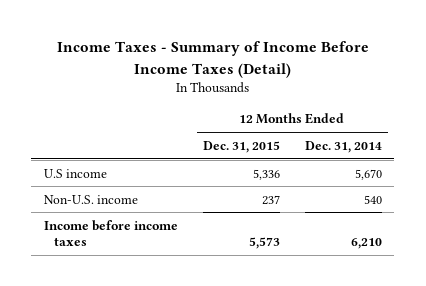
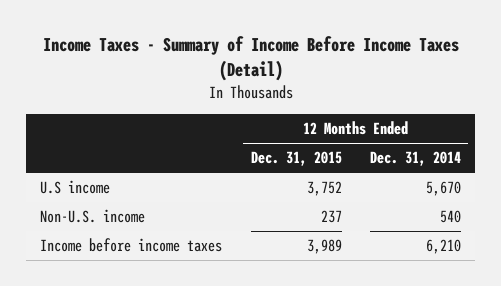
[252,168,280,180] 5,336 -> [306,181,342,197] 3,752
[248,237,280,250] 5,573 -> [306,239,342,255] 3,989

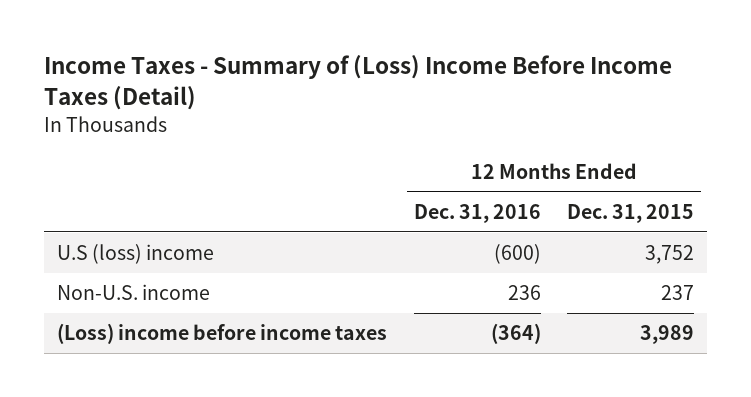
[42,35,459,82] Income Taxes - Summary of Income Before Income Taxes (Detail) -> [43,55,672,110] Income Taxes - Summary of (Loss) Income Before Income Taxes (Detail)
[370,151,462,167] Dec. 31, 2014 -> none
none -> [413,203,541,223] Dec. 31, 2016
[40,180,111,195] U.S income -> [57,244,215,265] U.S (loss) income
[40,238,223,253] Income before income taxes -> [57,323,388,345] (Loss) income before income taxes

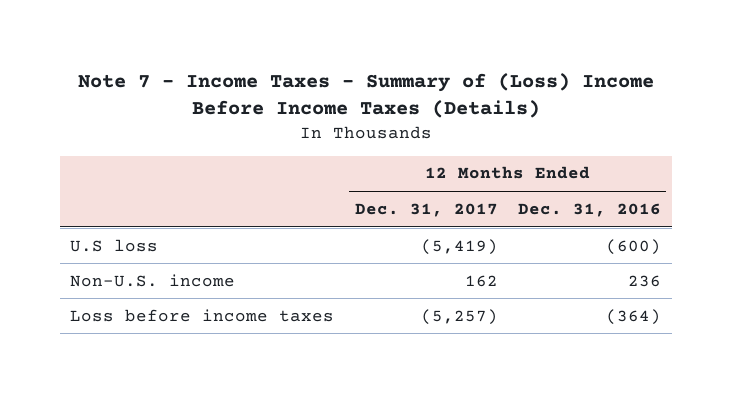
[43,55,672,110] Income Taxes - Summary of (Loss) Income Before Income Taxes (Detail) -> [77,72,654,119] Note 7 - Income Taxes - Summary of (Loss) Income Before Income Taxes (Details)
[567,203,695,223] Dec. 31, 2015 -> none
none -> [354,202,498,217] Dec. 31, 2017
[57,244,215,265] U.S (loss) income -> [69,238,158,252] U.S loss
[57,323,388,345] (Loss) income before income taxes -> [69,308,334,322] Loss before income taxes

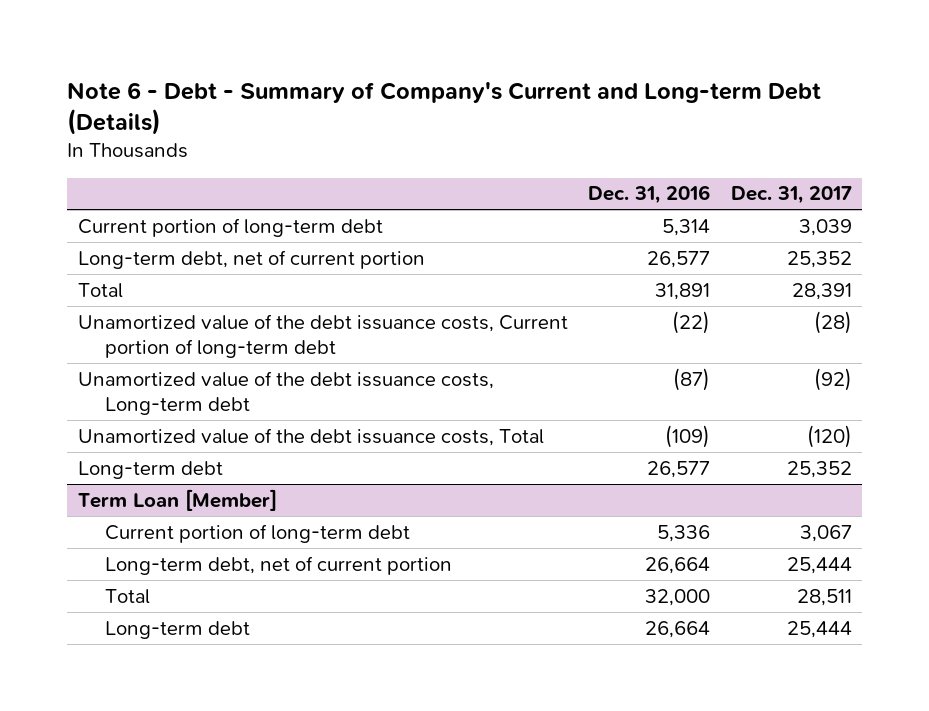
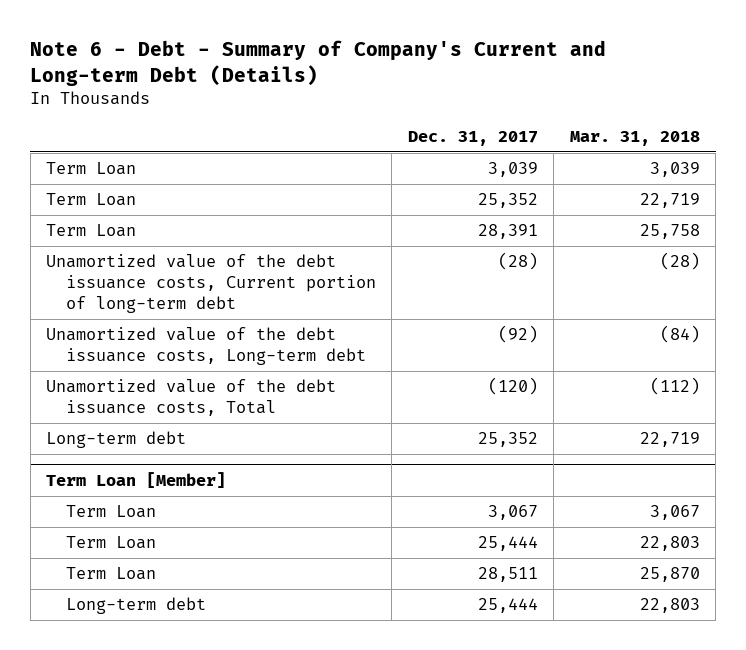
[588,185,711,205] Dec. 31, 2016 -> none
none -> [569,130,700,146] Mar. 31, 2018
[77,217,383,237] Current portion of long-term debt -> [46,162,137,176] Term Loan
[77,249,425,269] Long-term debt, net of current portion -> [46,193,137,207] Term Loan
[77,282,123,298] Total -> [46,224,137,238] Term Loan
[104,523,410,543] Current portion of long-term debt -> [65,505,156,519] Term Loan
[104,555,452,575] Long-term debt, net of current portion -> [65,536,156,550] Term Loan
[104,588,150,604] Total -> [65,567,156,581] Term Loan

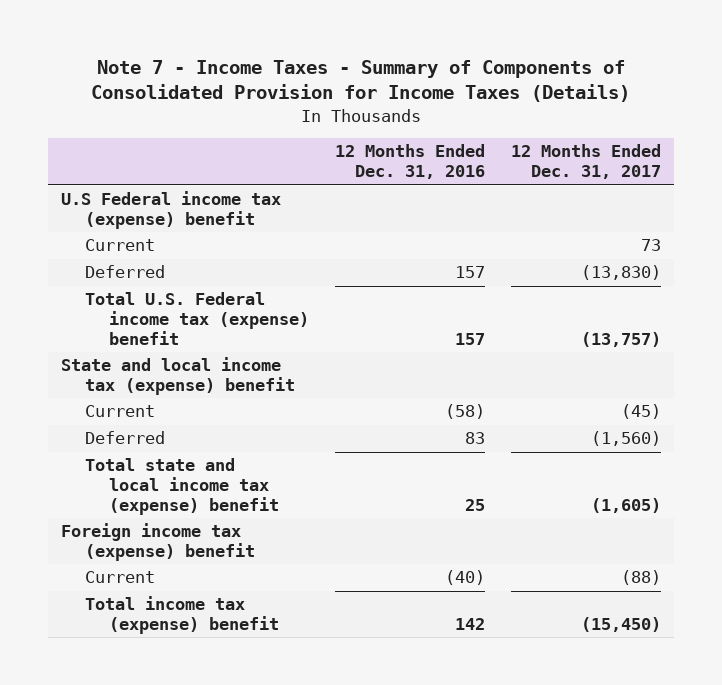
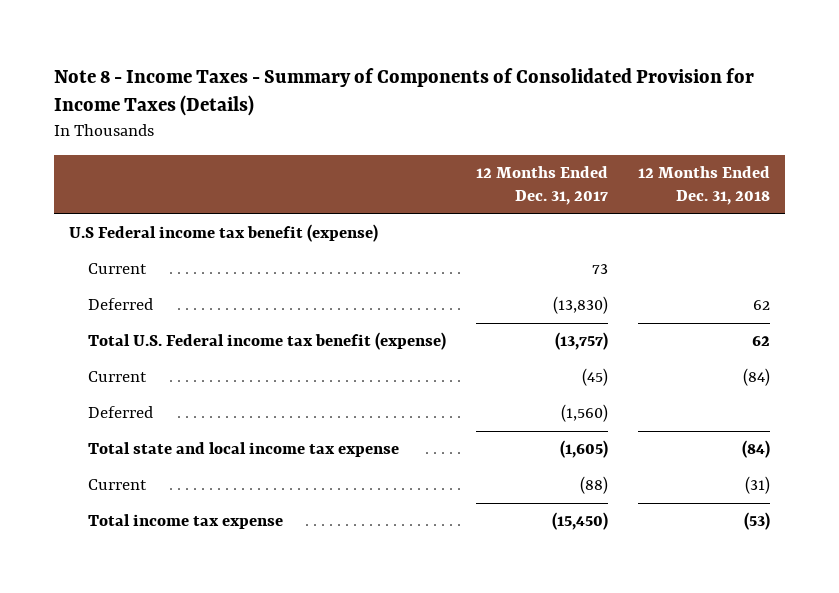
[91,59,631,103] Note 7 - Income Taxes - Summary of Components of Consolidated Provision for Income Taxes (Details) -> [53,67,754,117] Note 8 - Income Taxes - Summary of Components of Consolidated Provision for Income Taxes (Details)
[335,144,486,180] 12 Months Ended Dec. 31, 2016 -> none
none -> [637,165,770,206] 12 Months Ended Dec. 31, 2018
[61,191,282,230] U.S Federal income tax (expense) benefit -> [68,224,378,243] U.S Federal income tax benefit (expense)
[61,357,296,396] State and local income tax (expense) benefit -> none
[85,292,310,346] Total U.S. Federal income tax (expense) benefit -> [87,332,446,351] Total U.S. Federal income tax benefit (expense)
[61,523,256,562] Foreign income tax (expense) benefit -> none
[85,458,280,516] Total state and local income tax (expense) benefit -> [87,442,399,458] Total state and local income tax expense
[85,596,280,635] Total income tax (expense) benefit -> [87,514,283,530] Total income tax expense

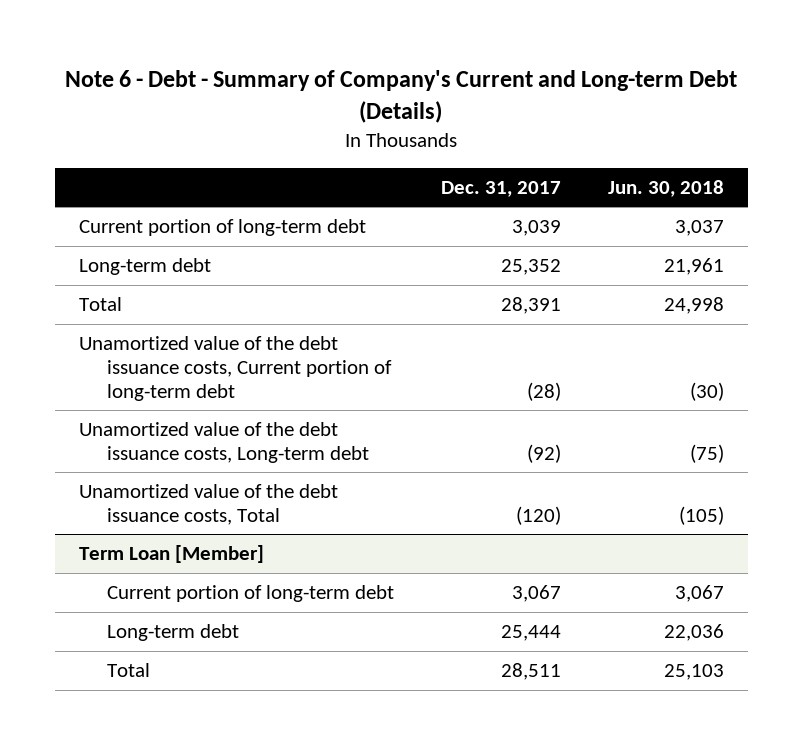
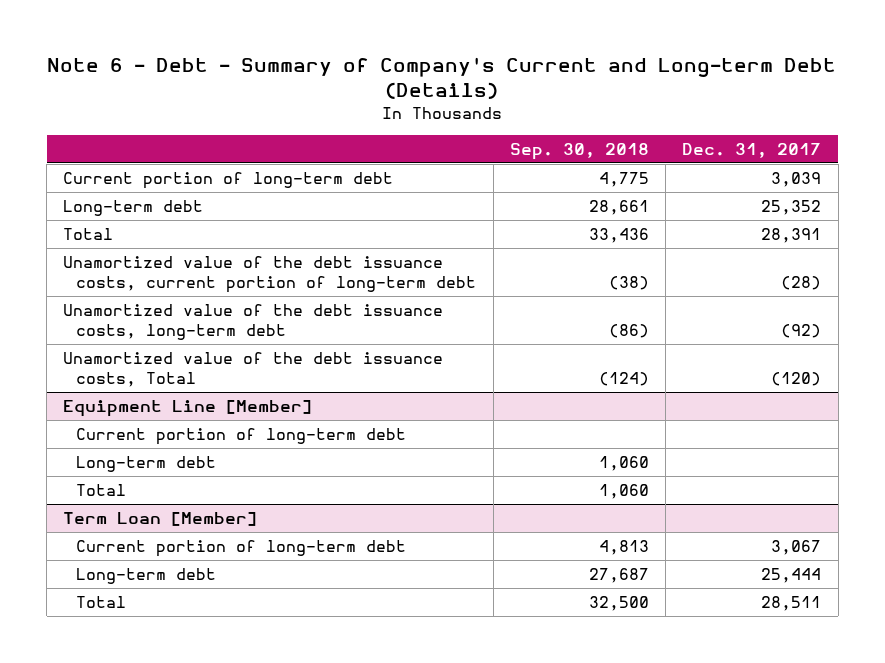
[608,179,725,197] Jun. 30, 2018 -> none
none -> [509,142,649,160] Sep. 30, 2018
[78,335,393,401] Unamortized value of the debt issuance costs, Current portion of long-term debt -> [63,256,477,293] Unamortized value of the debt issuance costs, current portion of long-term debt
[78,421,370,463] Unamortized value of the debt issuance costs, Long-term debt -> [63,304,444,340] Unamortized value of the debt issuance costs, long-term debt
none -> [63,400,313,418] Equipment Line [Member]
none -> [76,428,407,446] Current portion of long-term debt
none -> [76,456,217,473] Long-term debt
none -> [76,484,127,497] Total

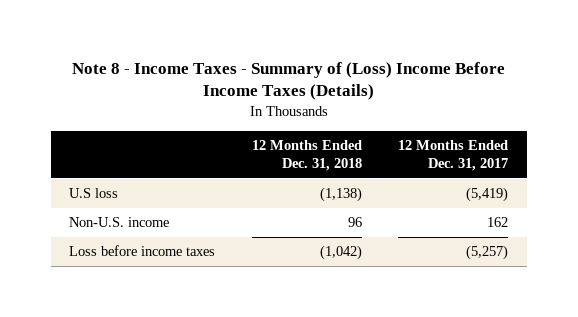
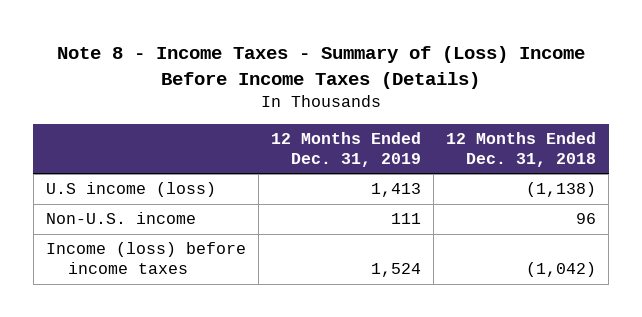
[398,140,509,171] 12 Months Ended Dec. 31, 2017 -> none
none -> [271,132,422,168] 12 Months Ended Dec. 31, 2019
[69,188,119,199] U.S loss -> [45,182,216,198] U.S income (loss)
[69,245,216,257] Loss before income taxes -> [45,242,246,275] Income (loss) before income taxes

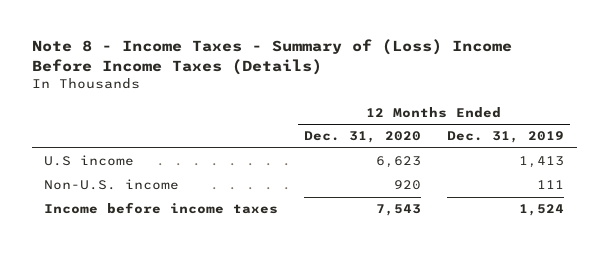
[446,132,597,168] 12 Months Ended Dec. 31, 2018 -> none
none -> [304,131,422,144] Dec. 31, 2020
[45,182,216,198] U.S income (loss) -> [44,155,135,167] U.S income
[45,242,246,275] Income (loss) before income taxes -> [44,202,279,215] Income before income taxes

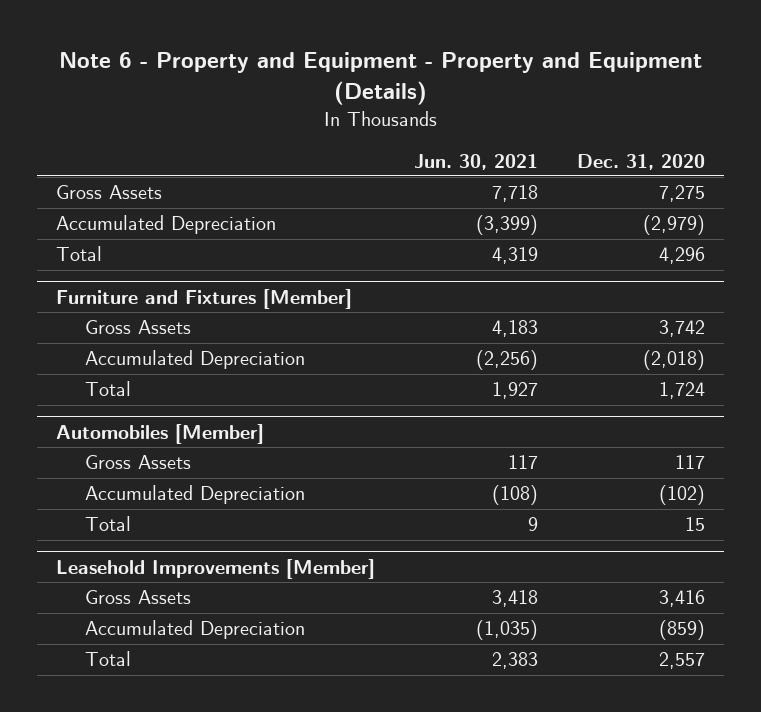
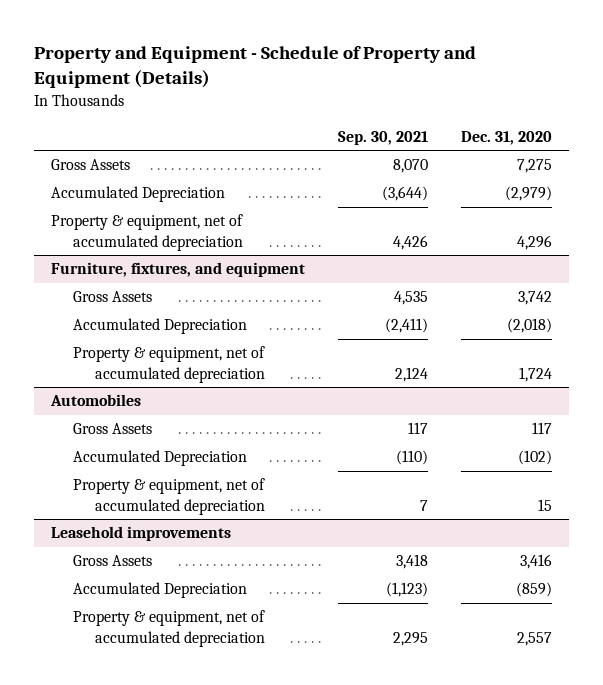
[58,51,702,105] Note 6 - Property and Equipment - Property and Equipment (Details) -> [34,46,477,89] Property and Equipment - Schedule of Property and Equipment (Details)
[414,153,539,170] Jun. 30, 2021 -> none
none -> [338,130,429,145] Sep. 30, 2021
[56,246,103,262] Total -> [50,214,244,251] Property & equipment, net of accumulated depreciation
[56,288,353,309] Furniture and Fixtures [Member] -> [50,262,305,278] Furniture, fixtures, and equipment
[84,381,131,397] Total -> [73,346,266,383] Property & equipment, net of accumulated depreciation
[56,423,265,444] Automobiles [Member] -> [49,394,141,407] Automobiles
[84,516,131,532] Total -> [73,478,266,515] Property & equipment, net of accumulated depreciation
[56,558,376,579] Leasehold Improvements [Member] -> [50,526,231,542] Leasehold improvements
[84,651,131,667] Total -> [73,610,266,647] Property & equipment, net of accumulated depreciation

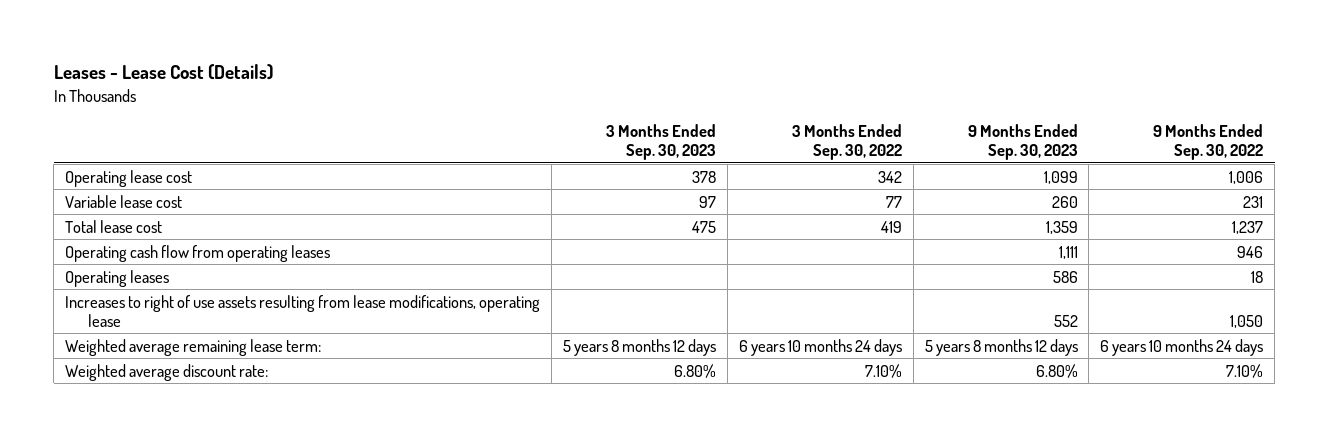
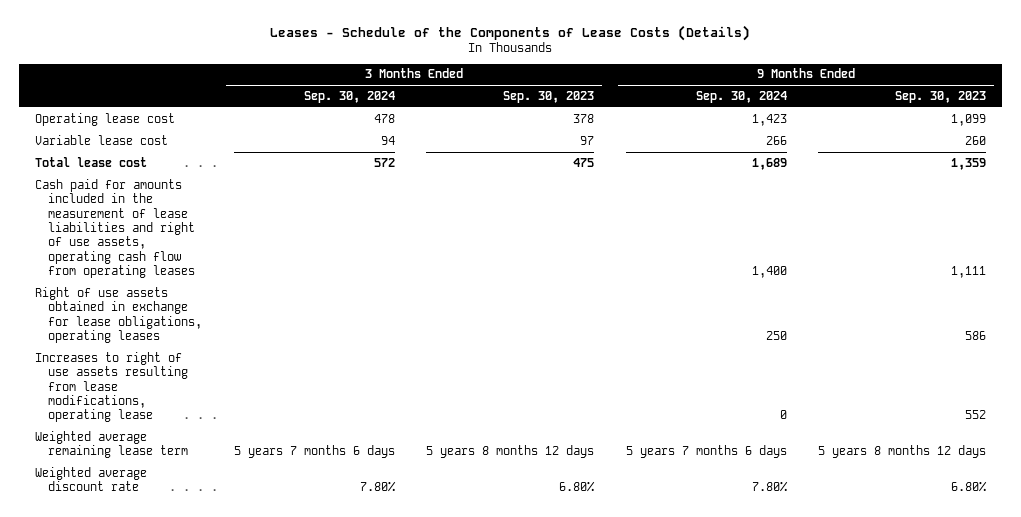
[53,64,273,81] Leases - Lease Cost (Details) -> [270,24,751,41] Leases - Schedule of the Components of Lease Costs (Details)
[791,123,902,161] 3 Months Ended Sep. 30, 2022 -> none
[1153,123,1264,161] 9 Months Ended Sep. 30, 2022 -> none
none -> [303,90,395,103] Sep. 30, 2024
none -> [695,90,787,103] Sep. 30, 2024
[65,244,331,262] Operating cash flow from operating leases -> [34,178,196,279] Cash paid for amounts included in the measurement of lease liabilities and right of use assets, operating cash flow from operating leases
[65,269,170,287] Operating leases -> [34,286,203,343] Right of use assets obtained in exchange for lease obligations, operating leases
[65,338,322,356] Weighted average remaining lease term: -> [34,430,189,459] Weighted average remaining lease term
[65,363,269,381] Weighted average discount rate: -> [34,466,147,492] Weighted average discount rate

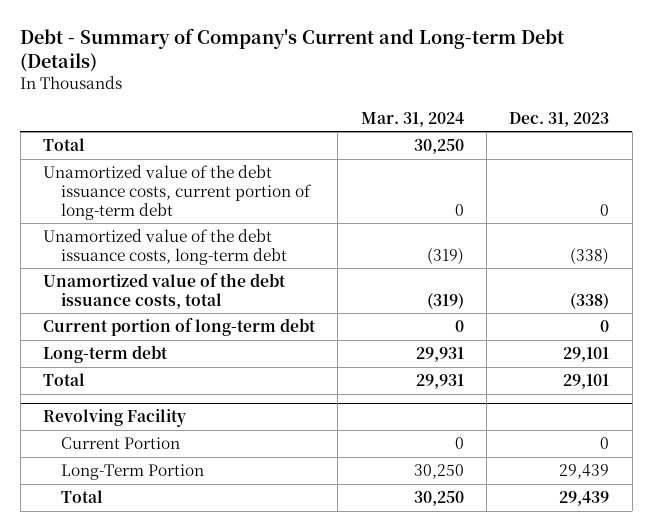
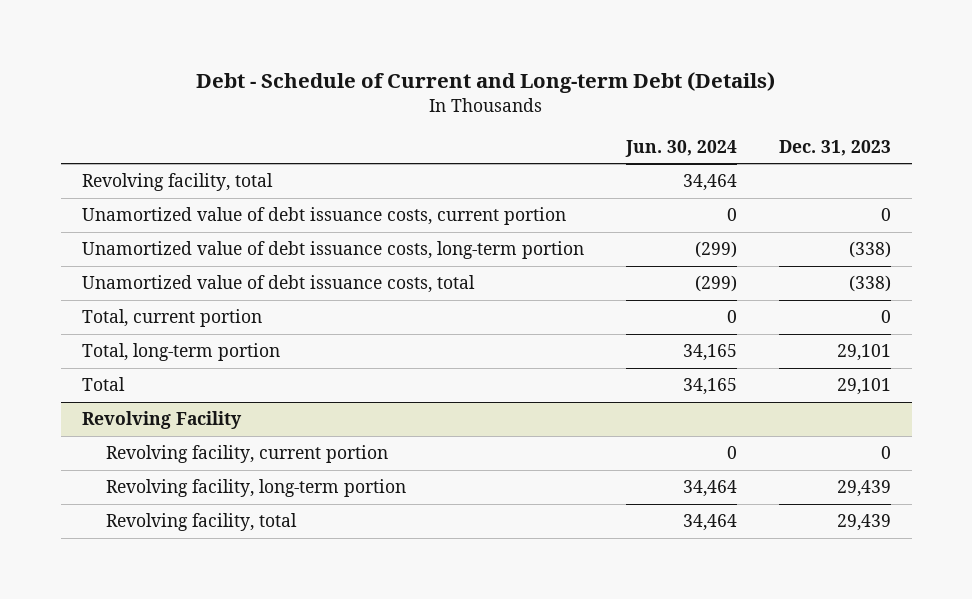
[20,28,565,73] Debt - Summary of Company's Current and Long-term Debt (Details) -> [196,72,776,94] Debt - Schedule of Current and Long-term Debt (Details)
[360,111,464,127] Mar. 31, 2024 -> none
none -> [624,140,737,158] Jun. 30, 2024
[43,137,86,151] Total -> [81,173,273,192] Revolving facility, total
[43,164,313,220] Unamortized value of the debt issuance costs, current portion of long-term debt -> [81,207,566,226] Unamortized value of debt issuance costs, current portion
[43,228,288,265] Unamortized value of the debt issuance costs, long-term debt -> [81,241,584,260] Unamortized value of debt issuance costs, long-term portion
[43,272,287,309] Unamortized value of the debt issuance costs, total -> [81,275,475,294] Unamortized value of debt issuance costs, total
[43,317,317,336] Current portion of long-term debt -> [81,309,262,328] Total, current portion
[43,344,169,363] Long-term debt -> [81,343,280,362] Total, long-term portion
[61,436,181,449] Current Portion -> [106,445,389,464] Revolving facility, current portion
[61,463,205,480] Long-Term Portion -> [106,479,407,498] Revolving facility, long-term portion
[61,489,104,503] Total -> [106,513,298,532] Revolving facility, total

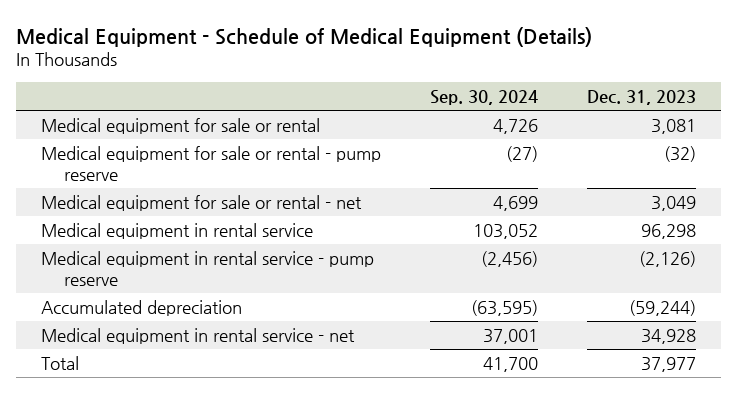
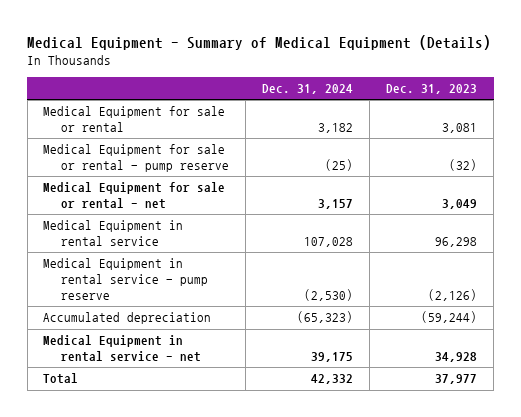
[16,26,593,47] Medical Equipment - Schedule of Medical Equipment (Details) -> [27,34,492,50] Medical Equipment - Summary of Medical Equipment (Details)
[430,90,539,106] Sep. 30, 2024 -> none
none -> [262,84,354,95] Dec. 31, 2024
[41,117,321,134] Medical equipment for sale or rental -> [43,106,226,133] Medical Equipment for sale or rental
[41,145,382,181] Medical equipment for sale or rental - pump reserve -> [43,144,230,173] Medical Equipment for sale or rental - pump reserve
[41,194,363,211] Medical equipment for sale or rental - net -> [43,182,226,210] Medical Equipment for sale or rental - net
[41,222,314,239] Medical equipment in rental service -> [43,220,184,247] Medical Equipment in rental service
[41,250,375,286] Medical equipment in rental service - pump reserve -> [43,258,209,300] Medical Equipment in rental service - pump reserve
[41,327,356,344] Medical equipment in rental service - net -> [43,335,202,363] Medical Equipment in rental service - net

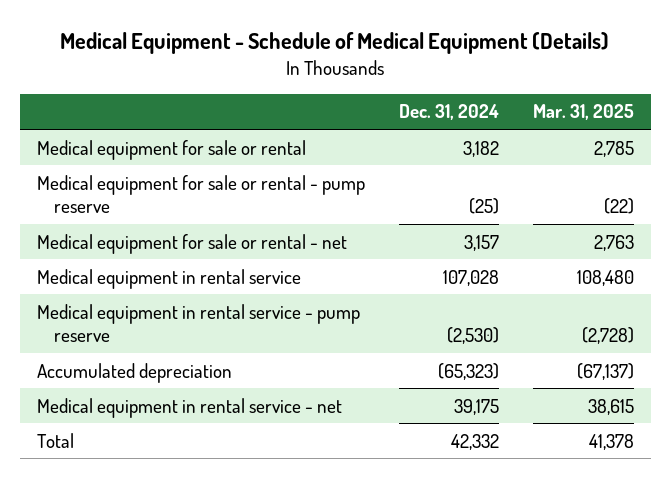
[27,34,492,50] Medical Equipment - Summary of Medical Equipment (Details) -> [60,32,610,55] Medical Equipment - Schedule of Medical Equipment (Details)
[386,84,478,95] Dec. 31, 2023 -> none
none -> [532,104,634,121] Mar. 31, 2025
[43,106,226,133] Medical Equipment for sale or rental -> [36,139,306,160] Medical equipment for sale or rental
[43,144,230,173] Medical Equipment for sale or rental - pump reserve -> [36,174,365,214] Medical equipment for sale or rental - pump reserve
[43,182,226,210] Medical Equipment for sale or rental - net -> [36,233,347,254] Medical equipment for sale or rental - net
[43,220,184,247] Medical Equipment in rental service -> [36,268,301,289] Medical equipment in rental service
[43,258,209,300] Medical Equipment in rental service - pump reserve -> [36,303,360,343] Medical equipment in rental service - pump reserve
[43,335,202,363] Medical Equipment in rental service - net -> [36,397,342,418] Medical equipment in rental service - net

